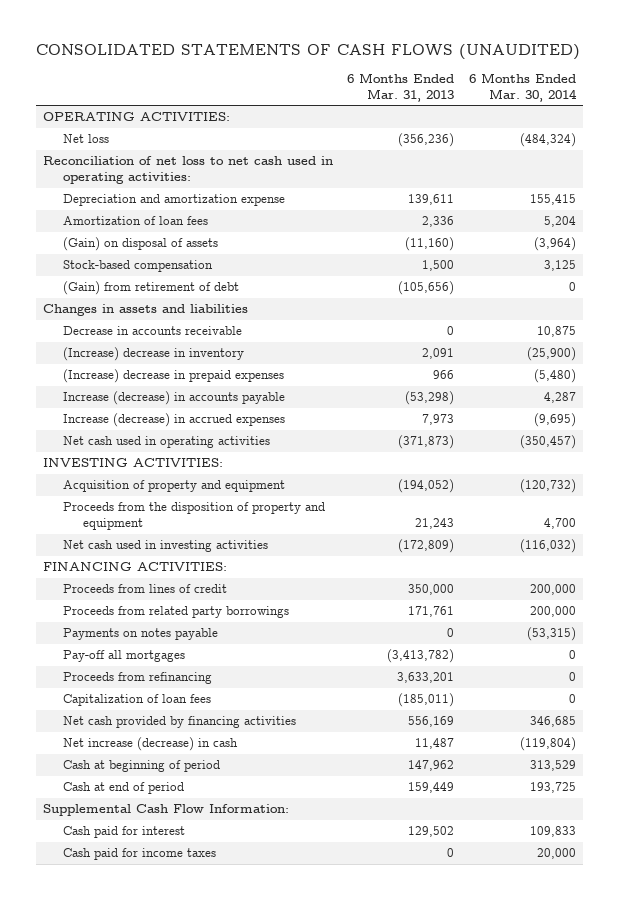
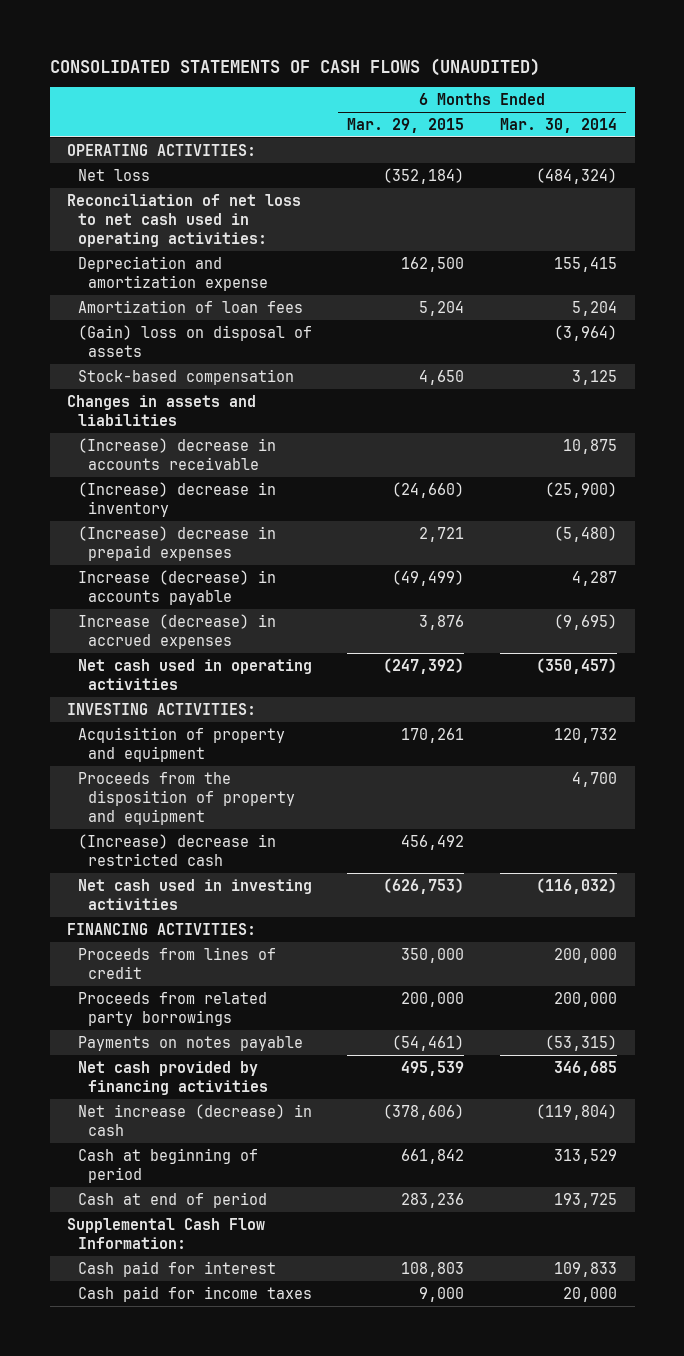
[347,73,455,102] 6 Months Ended Mar. 31, 2013 -> none
none -> [347,118,465,134] Mar. 29, 2015
[62,237,218,252] (Gain) on disposal of assets -> [77,324,312,357] (Gain) loss on disposal of assets
[62,281,239,296] (Gain) from retirement of debt -> none
[62,326,242,336] Decrease in accounts receivable -> [77,437,276,470] (Increase) decrease in accounts receivable
[519,479,576,494] (120,732) -> [553,727,617,743] 120,732
none -> [77,833,276,866] (Increase) decrease in restricted cash
[62,650,185,663] Pay-off all mortgages -> none
[62,672,212,685] Proceeds from refinancing -> none
[62,694,211,707] Capitalization of loan fees -> none

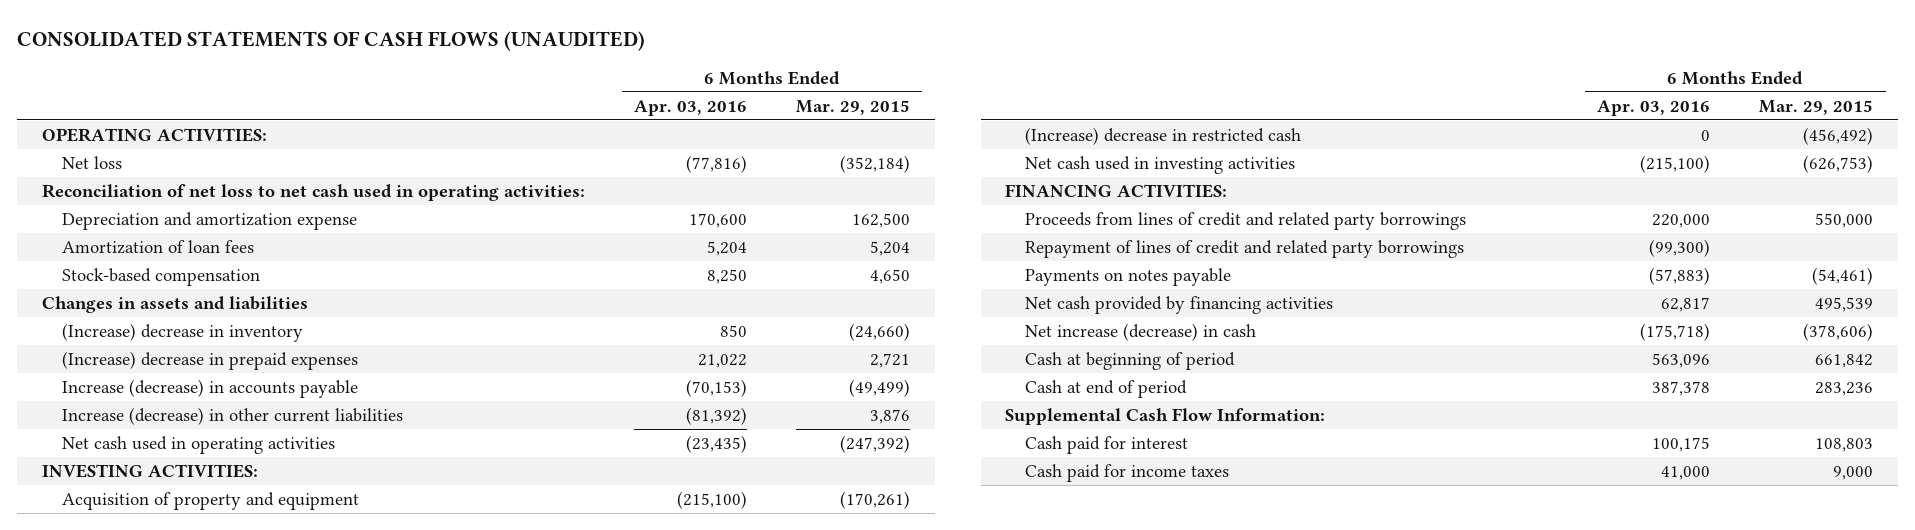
[499,118,617,134] Mar. 30, 2014 -> none
none -> [633,99,747,116] Apr. 03, 2016
[77,324,312,357] (Gain) loss on disposal of assets -> none
[77,437,276,470] (Increase) decrease in accounts receivable -> none
[77,613,276,649] Increase (decrease) in accrued expenses -> [62,406,404,425] Increase (decrease) in other current liabilities
[77,771,296,826] Proceeds from the disposition of property and equipment -> none
[401,727,465,743] 170,261 -> [840,490,911,509] (170,261)
[401,834,465,850] 456,492 -> [1803,126,1874,145] (456,492)
[77,991,267,1026] Proceeds from related party borrowings -> none
[77,946,276,979] Proceeds from lines of credit -> [1025,211,1467,230] Proceeds from lines of credit and related party borrowings
[401,947,465,963] 350,000 -> [1815,212,1874,228] 550,000
none -> [1025,239,1465,258] Repayment of lines of credit and related party borrowings

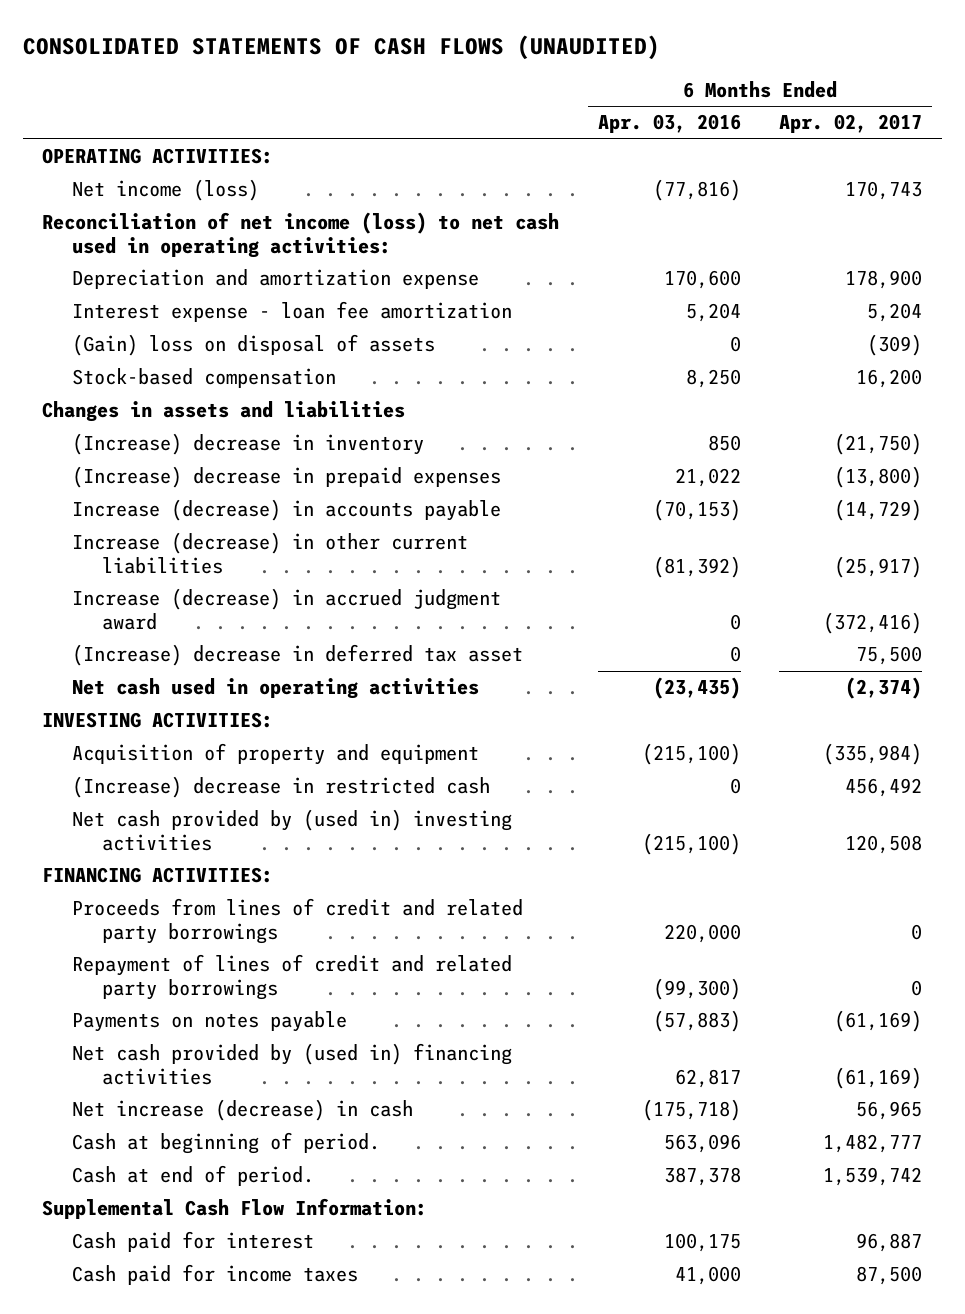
[796,99,911,115] Mar. 29, 2015 -> none
none -> [779,114,923,134] Apr. 02, 2017
[62,155,123,169] Net loss -> [72,179,260,202] Net income (loss)
[41,183,585,201] Reconciliation of net loss to net cash used in operating activities: -> [42,212,560,258] Reconciliation of net income (loss) to net cash used in operating activities:
[62,239,255,254] Amortization of loan fees -> [72,301,513,323] Interest expense - loan fee amortization
none -> [72,334,436,357] (Gain) loss on disposal of assets
none -> [72,588,502,630] Increase (decrease) in accrued judgment award
none -> [72,644,524,667] (Increase) decrease in deferred tax asset
[1025,155,1296,174] Net cash used in investing activities -> [72,809,513,851] Net cash provided by (used in) investing activities
[1025,295,1334,314] Net cash provided by financing activities -> [72,1043,513,1085] Net cash provided by (used in) financing activities
[1025,351,1236,370] Cash at beginning of period -> [72,1132,381,1155] Cash at beginning of period.
[1025,379,1188,398] Cash at end of period -> [72,1165,315,1187] Cash at end of period.

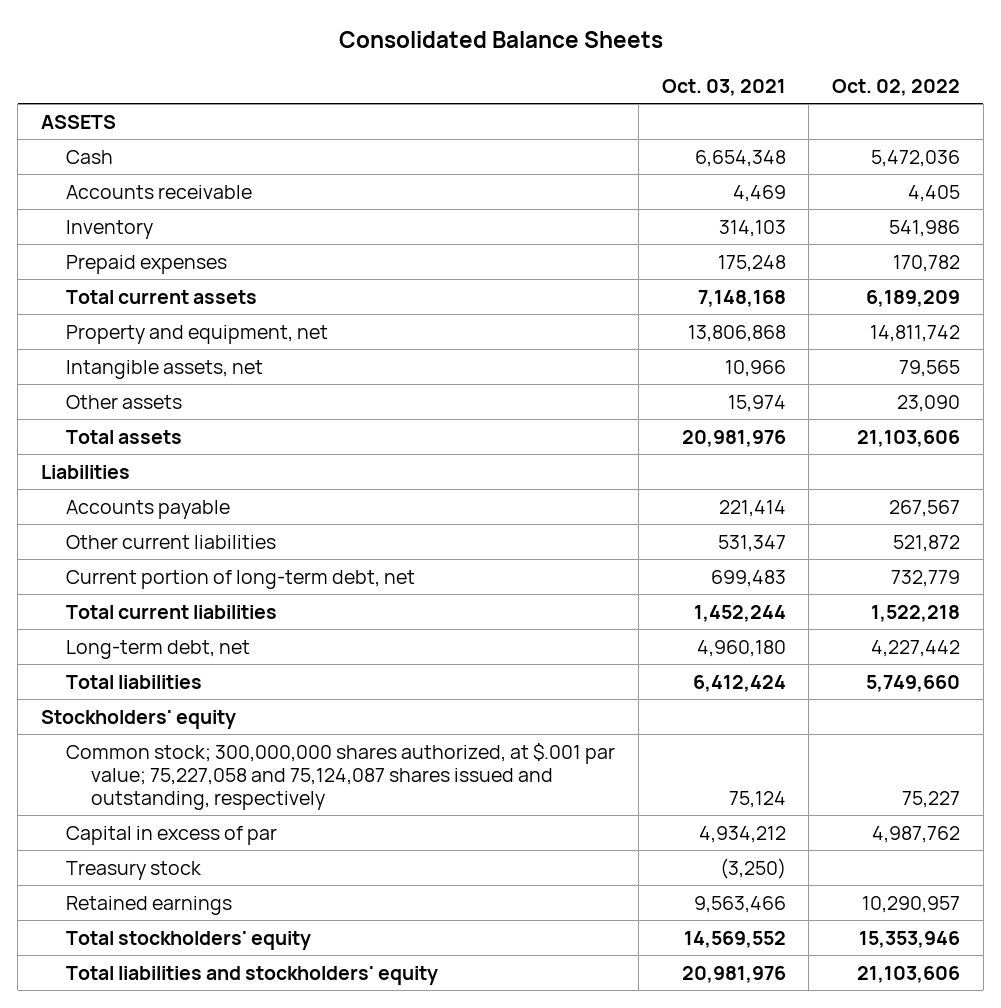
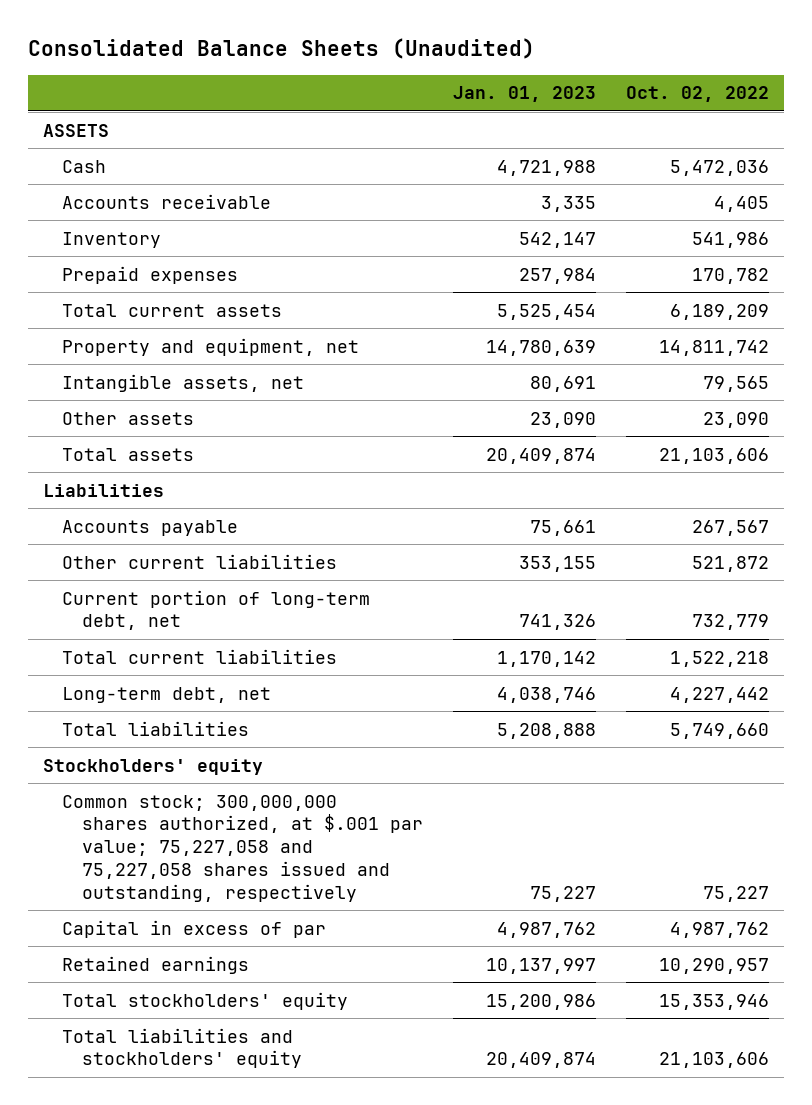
[338,31,663,49] Consolidated Balance Sheets -> [28,38,536,60] Consolidated Balance Sheets (Unaudited)
[661,78,786,96] Oct. 03, 2021 -> none
none -> [452,86,596,103] Jan. 01, 2023
[66,742,616,810] Common stock; 300,000,000 shares authorized, at $.001 par value; 75,227,058 and 75,124,087 shares issued and outstanding, respectively -> [62,794,423,902] Common stock; 300,000,000 shares authorized, at $.001 par value; 75,227,058 and 75,227,058 shares issued and outstanding, respectively
[66,860,203,880] Treasury stock -> none

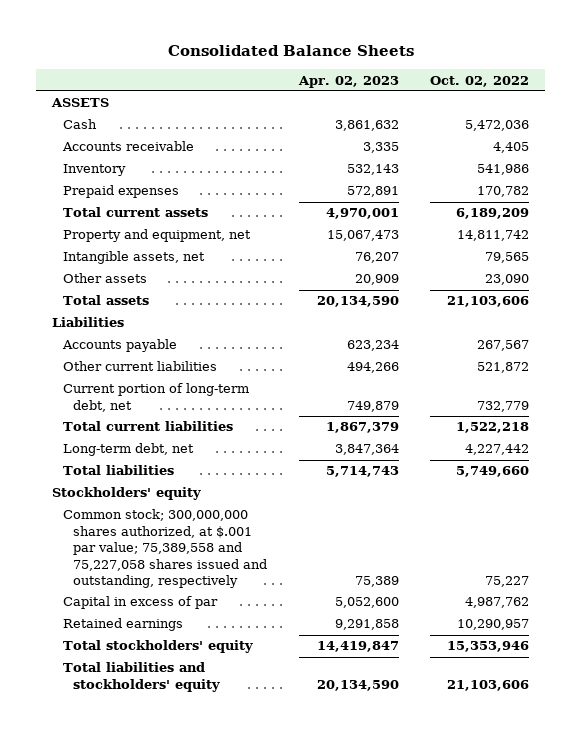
[28,38,536,60] Consolidated Balance Sheets (Unaudited) -> [167,45,414,57] Consolidated Balance Sheets
[452,86,596,103] Jan. 01, 2023 -> none
none -> [297,75,399,88] Apr. 02, 2023
[62,794,423,902] Common stock; 300,000,000 shares authorized, at $.001 par value; 75,227,058 and 75,227,058 shares issued and outstanding, respectively -> [62,509,268,589] Common stock; 300,000,000 shares authorized, at $.001 par value; 75,389,558 and 75,227,058 shares issued and outstanding, respectively

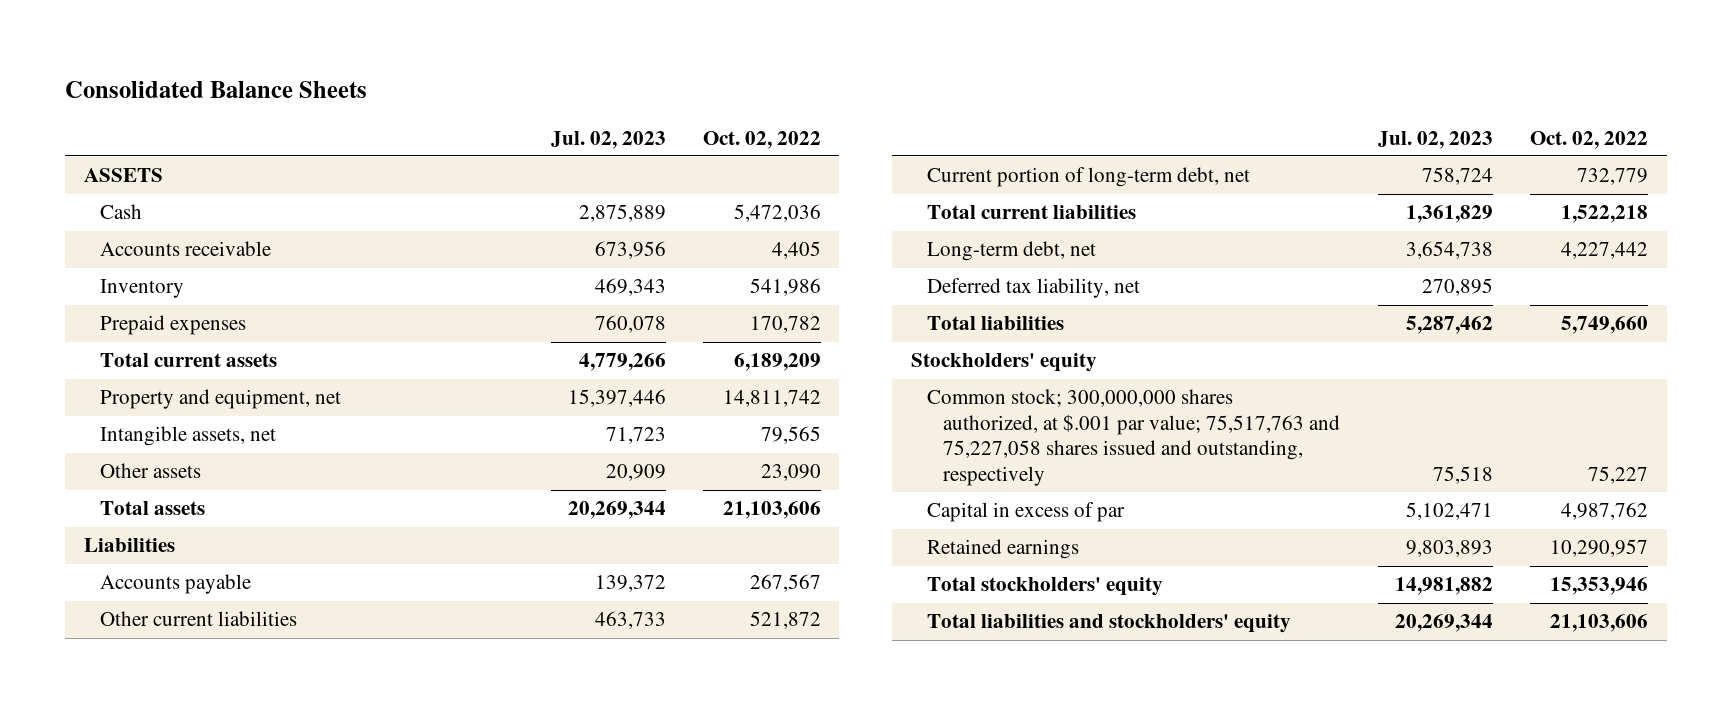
[297,75,399,88] Apr. 02, 2023 -> none
none -> [550,130,666,149] Jul. 02, 2023
none -> [927,278,1141,299] Deferred tax liability, net
[62,509,268,589] Common stock; 300,000,000 shares authorized, at $.001 par value; 75,389,558 and 75,227,058 shares issued and outstanding, respectively -> [927,389,1341,486] Common stock; 300,000,000 shares authorized, at $.001 par value; 75,517,763 and 75,227,058 shares issued and outstanding, respectively

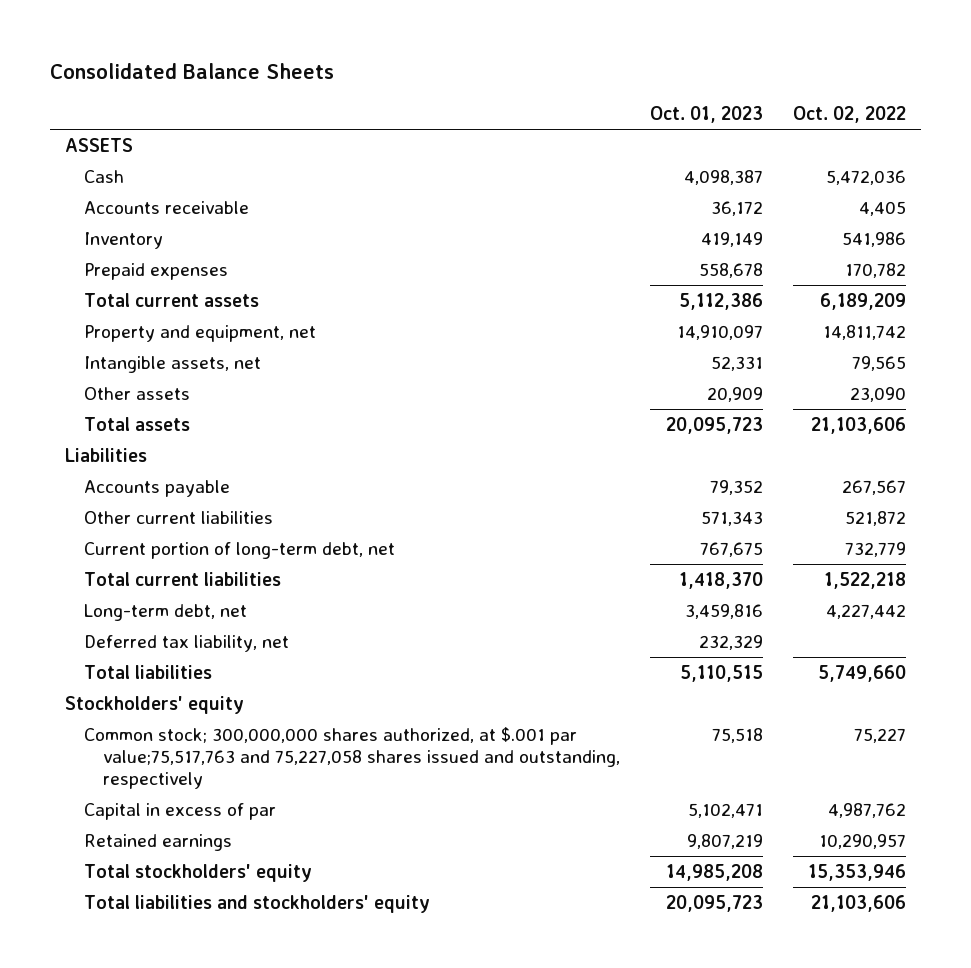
[550,130,666,149] Jul. 02, 2023 -> none
none -> [650,105,764,123] Oct. 01, 2023
[927,389,1341,486] Common stock; 300,000,000 shares authorized, at $.001 par value; 75,517,763 and 75,227,058 shares issued and outstanding, respectively -> [84,726,621,790] Common stock; 300,000,000 shares authorized, at $.001 par value;75,517,763 and 75,227,058 shares issued and outstanding, respectively

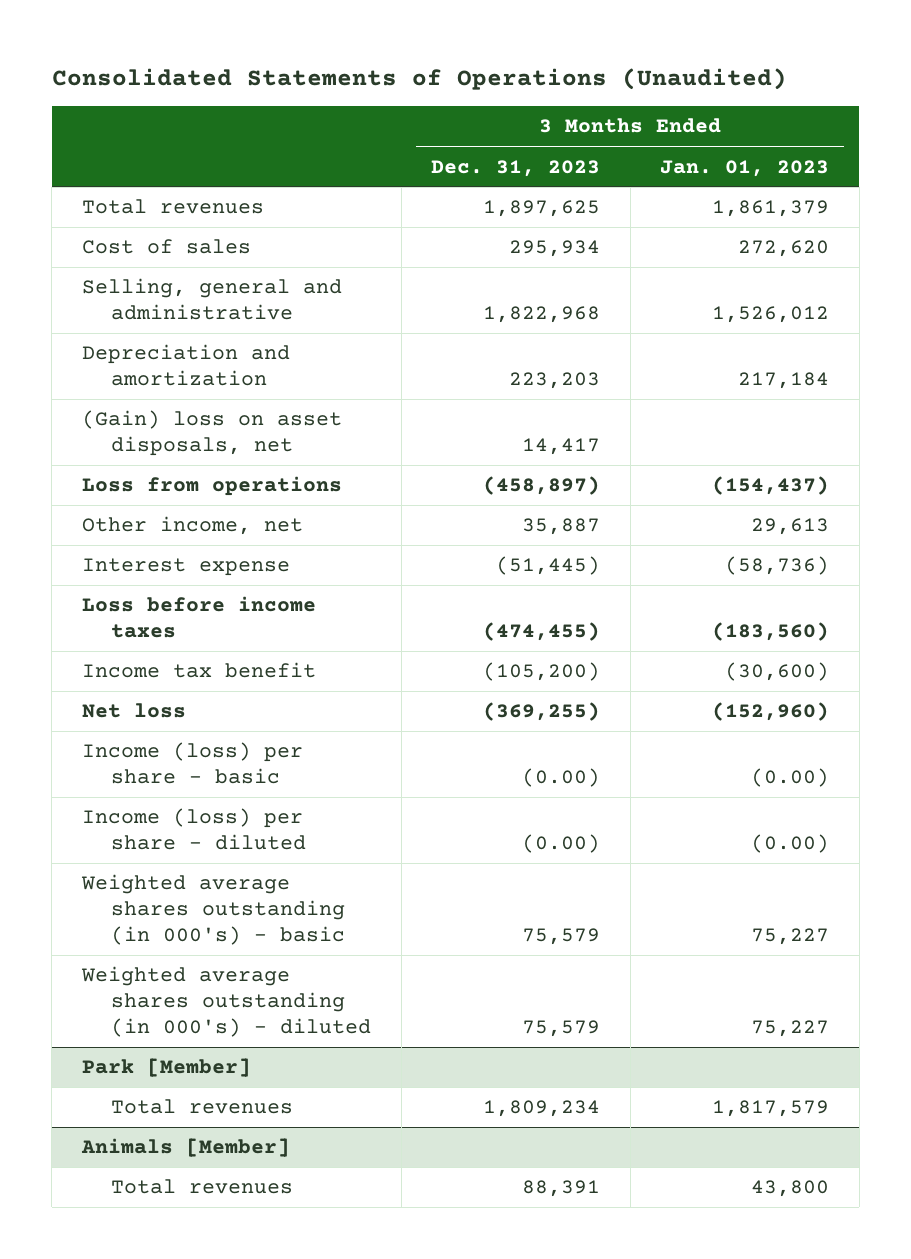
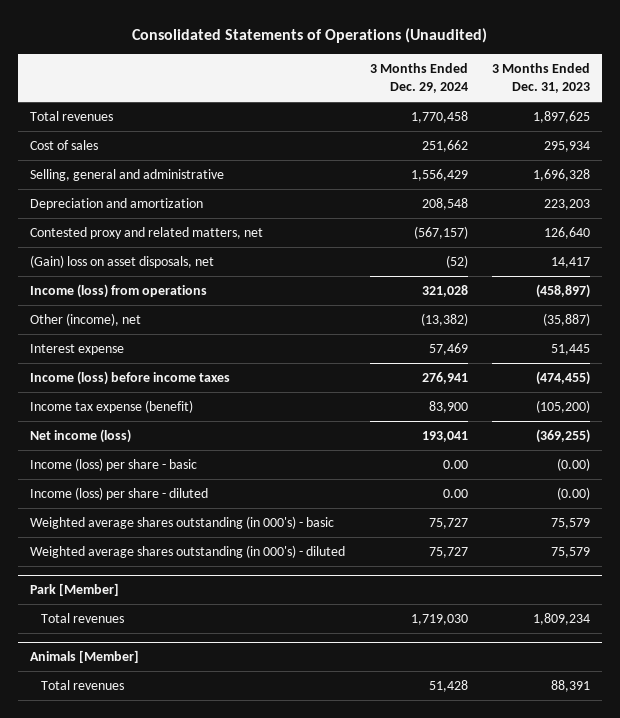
[660,159,830,177] Jan. 01, 2023 -> none
none -> [369,62,468,94] 3 Months Ended Dec. 29, 2024
[483,305,601,323] 1,822,968 -> [533,169,591,182] 1,696,328
none -> [30,227,264,240] Contested proxy and related matters, net
[81,476,342,497] Loss from operations -> [30,284,208,299] Income (loss) from operations
[81,516,303,536] Other income, net -> [30,313,142,327] Other (income), net
[522,518,601,536] 35,887 -> [543,313,591,327] (35,887)
[496,556,601,576] (51,445) -> [551,344,591,356] 51,445
[81,596,316,638] Loss before income taxes -> [30,371,231,386] Income (loss) before income taxes
[81,662,316,679] Income tax benefit -> [30,400,194,414] Income tax expense (benefit)
[81,703,186,719] Net loss -> [30,429,132,444] Net income (loss)

